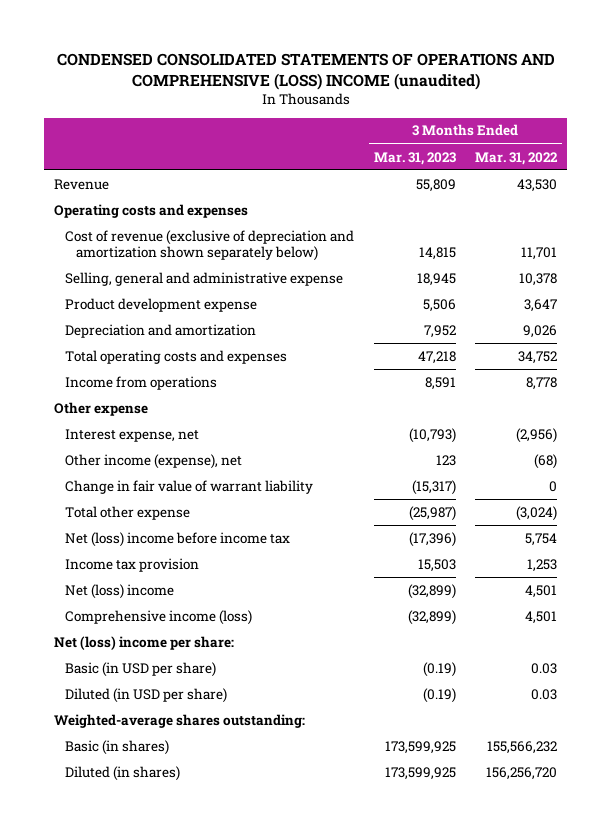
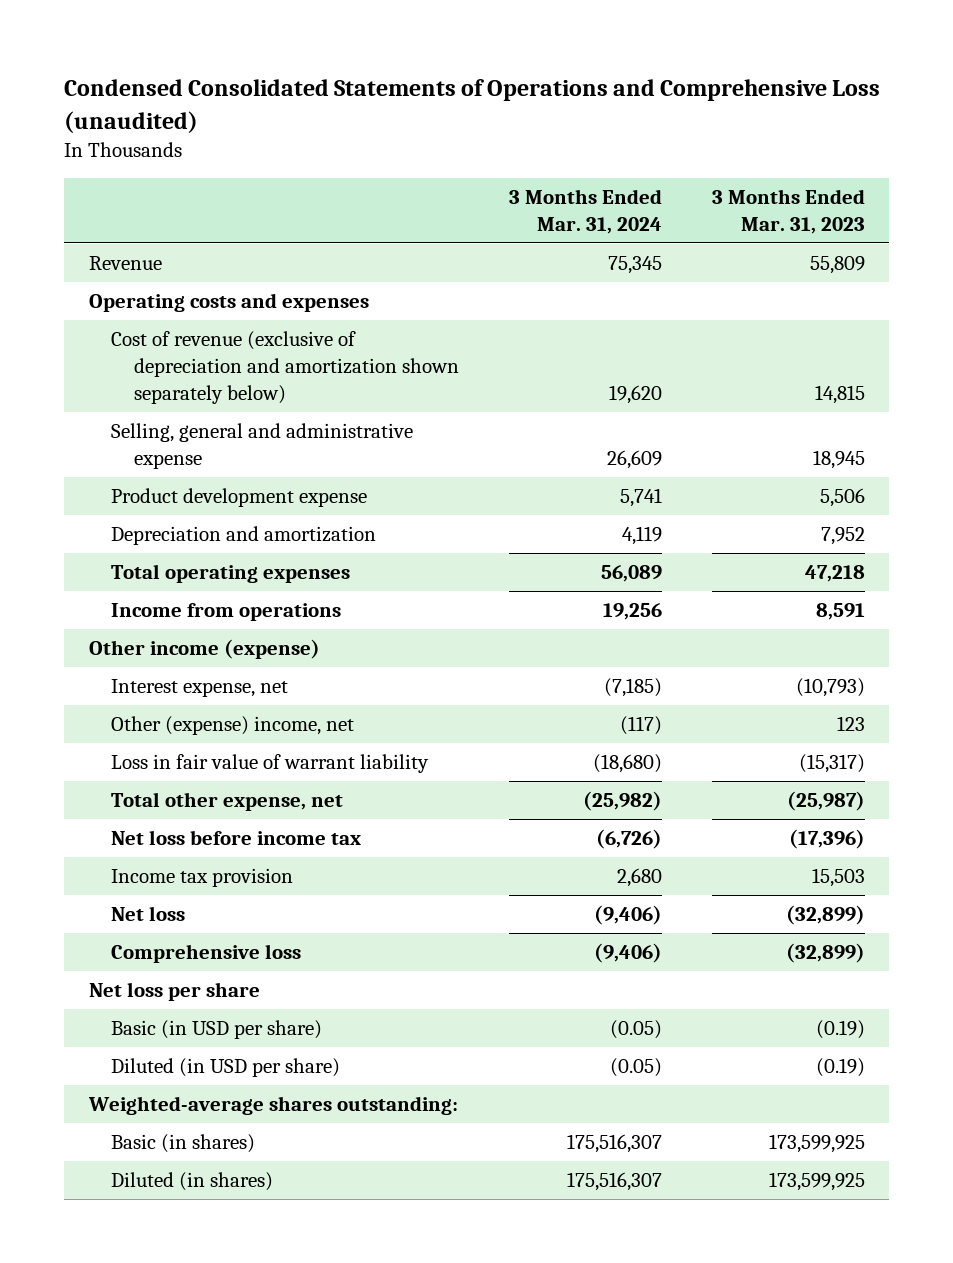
[56,53,555,91] CONDENSED CONSOLIDATED STATEMENTS OF OPERATIONS AND COMPREHENSIVE (LOSS) INCOME (unaudited) -> [63,79,880,133] Condensed Consolidated Statements of Operations and Comprehensive Loss (unaudited)
[474,151,558,165] Mar. 31, 2022 -> none
none -> [508,188,662,234] 3 Months Ended Mar. 31, 2024
[65,349,288,364] Total operating costs and expenses -> [111,564,351,584] Total operating expenses
[54,401,149,416] Other expense -> [88,639,320,660] Other income (expense)
[65,453,243,469] Other income (expense), net -> [111,716,355,736] Other (expense) income, net
[65,479,314,494] Change in fair value of warrant liability -> [111,754,430,774] Loss in fair value of warrant liability
[65,505,191,520] Total other expense -> [111,792,344,812] Total other expense, net
[65,531,291,547] Net (loss) income before income tax -> [111,830,362,846] Net loss before income tax
[65,583,175,599] Net (loss) income -> [111,906,186,922] Net loss
[65,609,253,625] Comprehensive income (loss) -> [111,944,302,964] Comprehensive loss
[54,635,235,650] Net (loss) income per share: -> [88,982,260,1002] Net loss per share

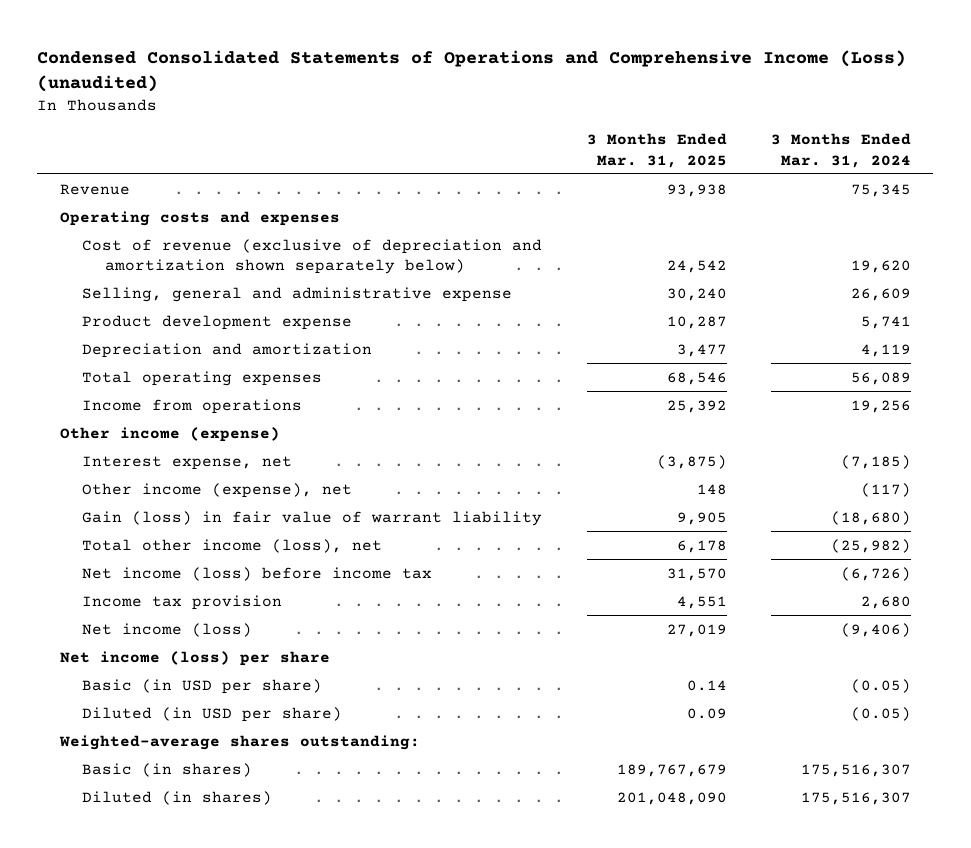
[63,79,880,133] Condensed Consolidated Statements of Operations and Comprehensive Loss (unaudited) -> [37,49,907,92] Condensed Consolidated Statements of Operations and Comprehensive Income (Loss) (unaudited)
[711,188,865,234] 3 Months Ended Mar. 31, 2023 -> none
none -> [586,133,727,168] 3 Months Ended Mar. 31, 2025
[111,716,355,736] Other (expense) income, net -> [82,482,353,498] Other income (expense), net
[111,754,430,774] Loss in fair value of warrant liability -> [82,510,543,526] Gain (loss) in fair value of warrant liability
[111,792,344,812] Total other expense, net -> [82,538,383,553] Total other income (loss), net
[111,830,362,846] Net loss before income tax -> [82,566,433,581] Net income (loss) before income tax
[111,944,302,964] Comprehensive loss -> none
[111,906,186,922] Net loss -> [82,622,253,637] Net income (loss)
[88,982,260,1002] Net loss per share -> [59,650,330,666] Net income (loss) per share

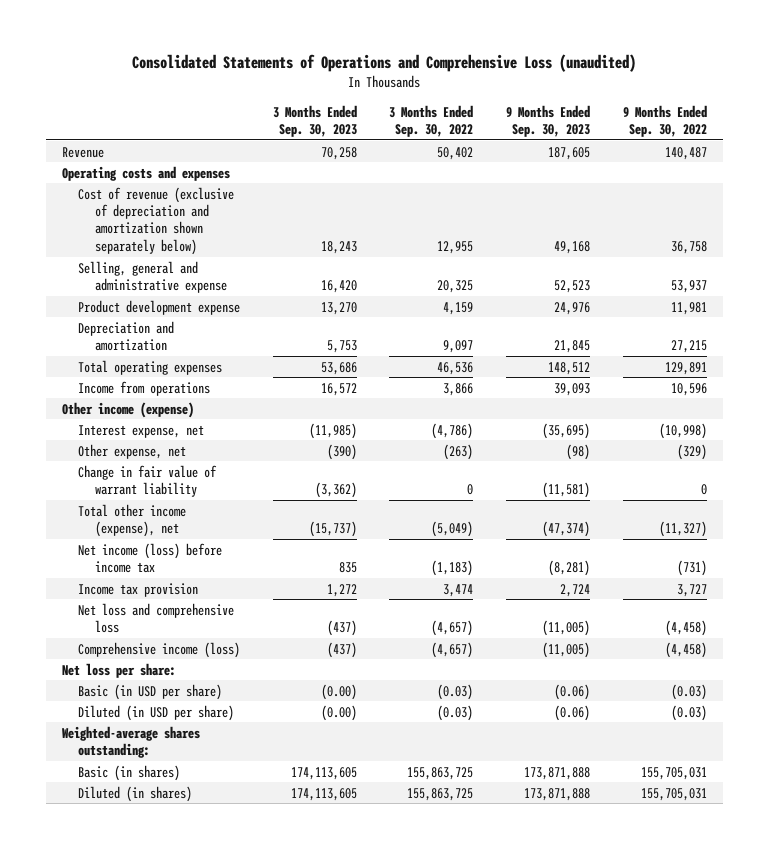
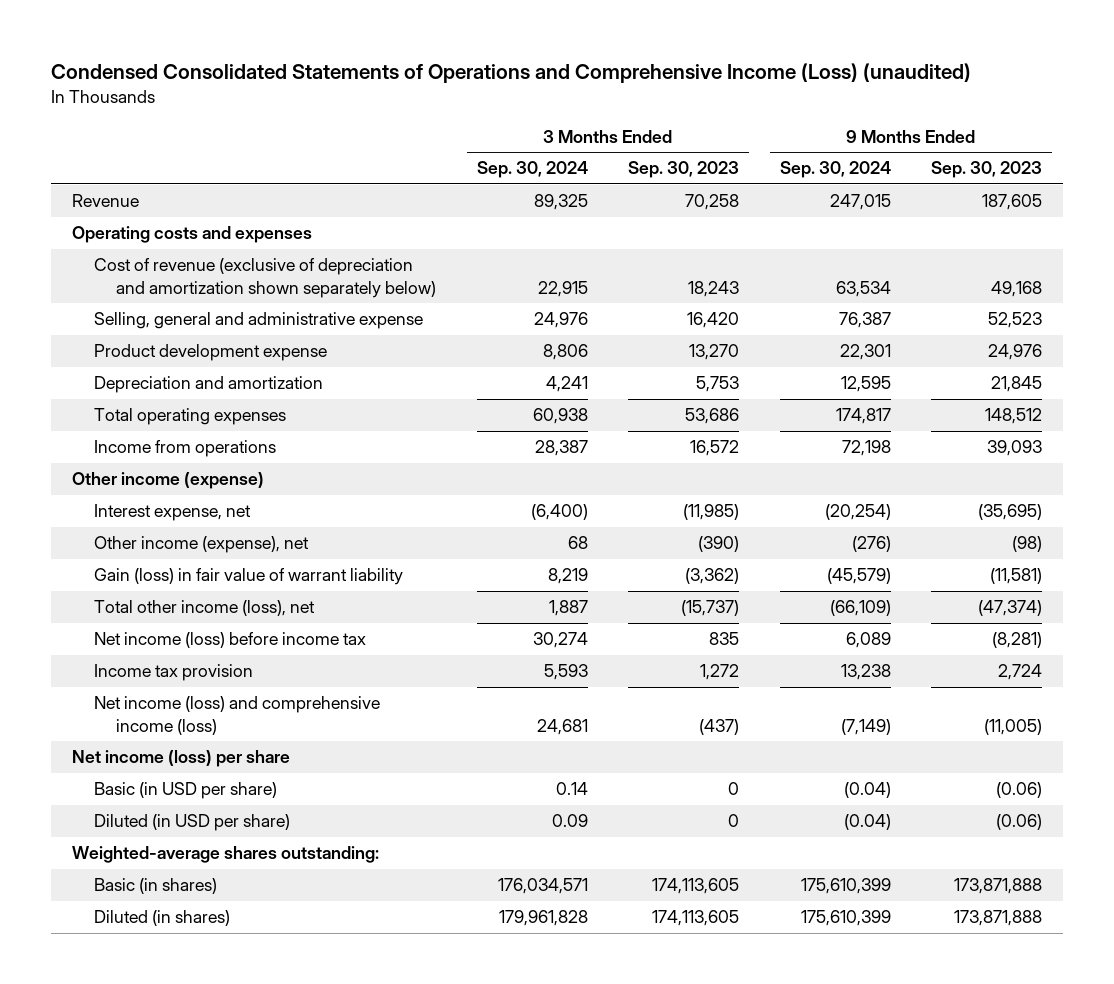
[132,53,637,72] Consolidated Statements of Operations and Comprehensive Loss (unaudited) -> [51,62,972,83] Condensed Consolidated Statements of Operations and Comprehensive Income (Loss) (unaudited)
[389,104,474,138] 3 Months Ended Sep. 30, 2022 -> none
[622,104,707,138] 9 Months Ended Sep. 30, 2022 -> none
none -> [476,161,588,179] Sep. 30, 2024
none -> [779,161,891,179] Sep. 30, 2024
[78,443,187,459] Other expense, net -> [94,536,310,554] Other income (expense), net
[78,464,218,498] Change in fair value of warrant liability -> [94,568,404,586] Gain (loss) in fair value of warrant liability
[78,503,187,538] Total other income (expense), net -> [94,600,316,617] Total other income (loss), net
[78,641,241,658] Comprehensive income (loss) -> none
[78,602,235,634] Net loss and comprehensive loss -> [94,696,381,736] Net income (loss) and comprehensive income (loss)
[62,662,177,678] Net loss per share: -> [71,750,290,768] Net income (loss) per share
[320,683,357,700] (0.00) -> [728,782,740,796] 0
[320,704,357,721] (0.00) -> [728,814,740,828] 0

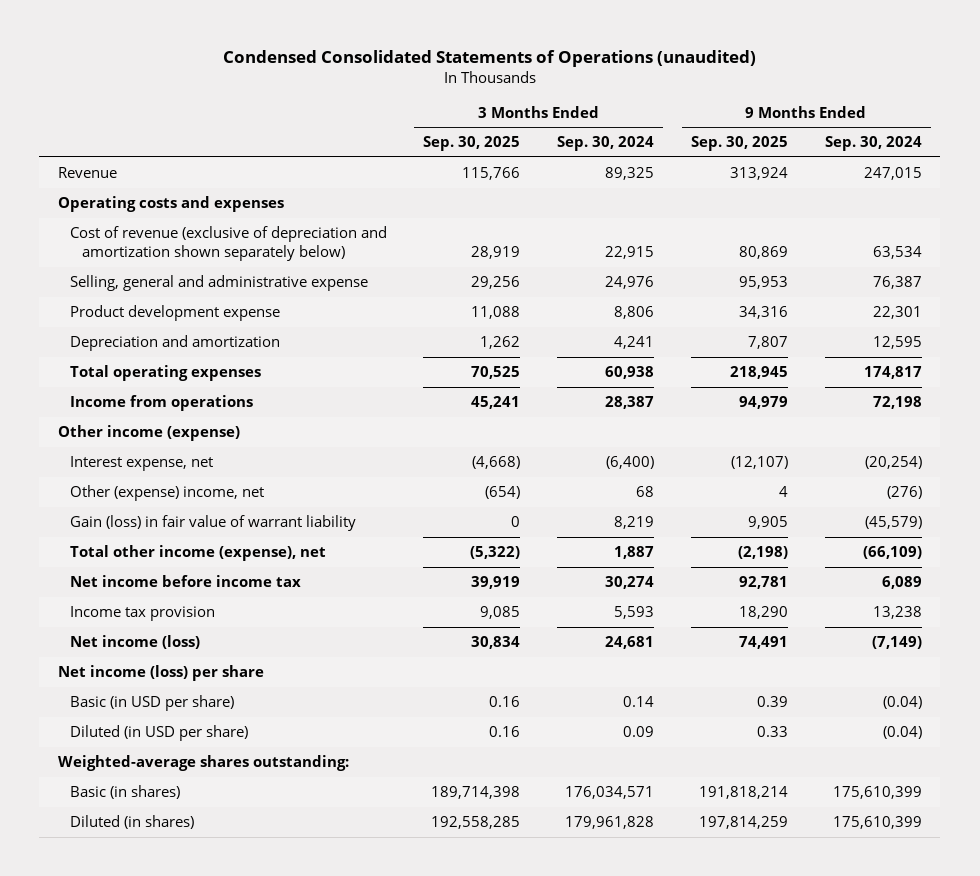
[51,62,972,83] Condensed Consolidated Statements of Operations and Comprehensive Income (Loss) (unaudited) -> [222,49,756,67] Condensed Consolidated Statements of Operations (unaudited)
[628,161,740,179] Sep. 30, 2023 -> none
[931,161,1043,179] Sep. 30, 2023 -> none
none -> [423,136,521,152] Sep. 30, 2025
none -> [691,136,789,152] Sep. 30, 2025
[94,536,310,554] Other income (expense), net -> [69,485,264,502] Other (expense) income, net
[94,600,316,617] Total other income (loss), net -> [69,545,326,562] Total other income (expense), net
[94,632,367,649] Net income (loss) before income tax -> [69,575,301,588] Net income before income tax
[94,696,381,736] Net income (loss) and comprehensive income (loss) -> [69,635,200,650] Net income (loss)

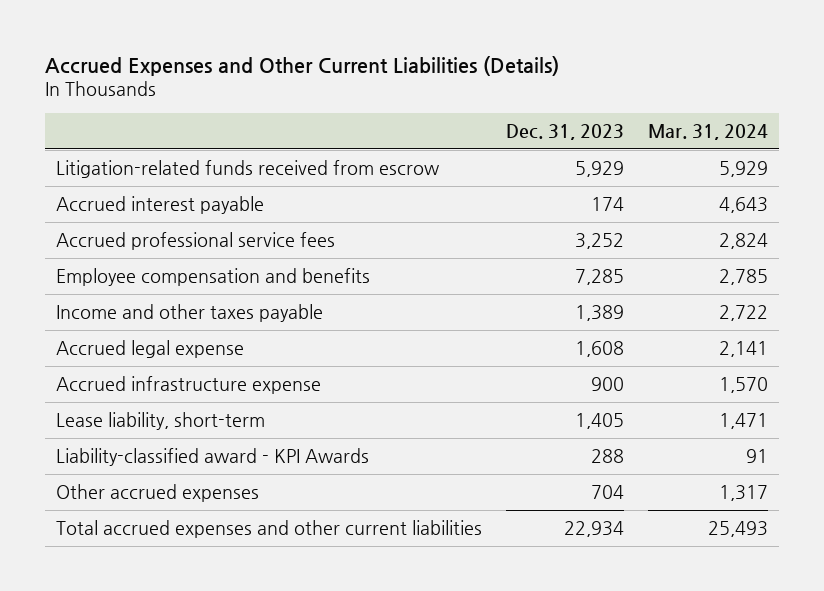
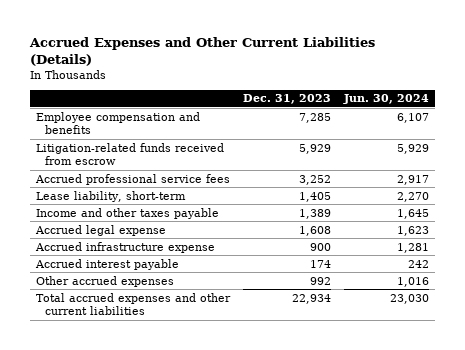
[647,123,768,140] Mar. 31, 2024 -> none
none -> [342,94,429,105] Jun. 30, 2024
[56,267,371,286] Employee compensation and benefits -> [35,111,200,135] Employee compensation and benefits
[56,411,266,430] Lease liability, short-term -> [35,190,186,202] Lease liability, short-term
[56,447,370,466] Liability-classified award - KPI Awards -> none
[56,195,265,214] Accrued interest payable -> [34,258,179,270] Accrued interest payable
[590,484,624,499] 704 -> [309,276,331,285] 992

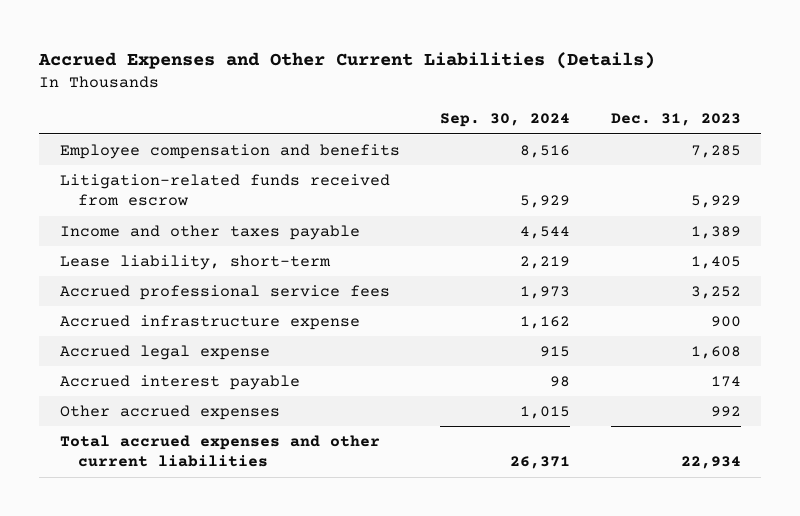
[342,94,429,105] Jun. 30, 2024 -> none
none -> [440,113,571,128] Sep. 30, 2024
[35,190,186,202] Lease liability, short-term -> [59,254,331,270] Lease liability, short-term
[34,173,230,185] Accrued professional service fees -> [59,284,390,300] Accrued professional service fees
[34,224,166,236] Accrued legal expense -> [59,344,270,360] Accrued legal expense

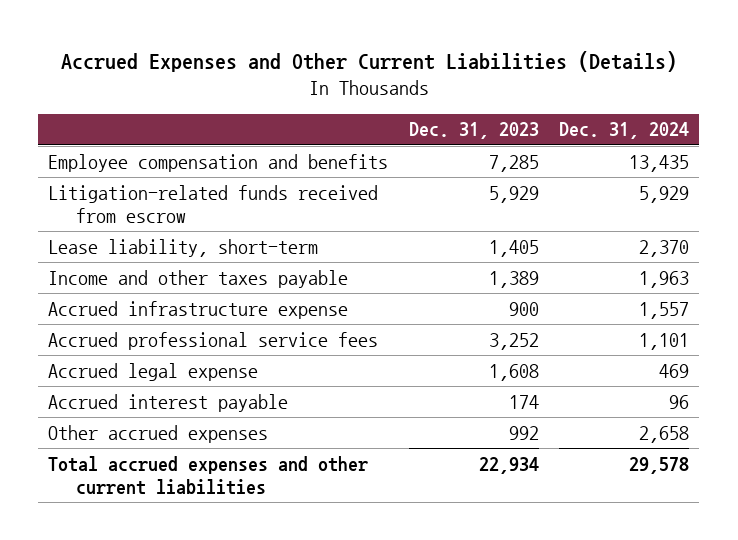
[440,113,571,128] Sep. 30, 2024 -> none
none -> [559,122,690,140] Dec. 31, 2024
[59,224,360,240] Income and other taxes payable -> [48,269,349,288] Income and other taxes payable
[59,284,390,300] Accrued professional service fees -> [48,331,379,350] Accrued professional service fees

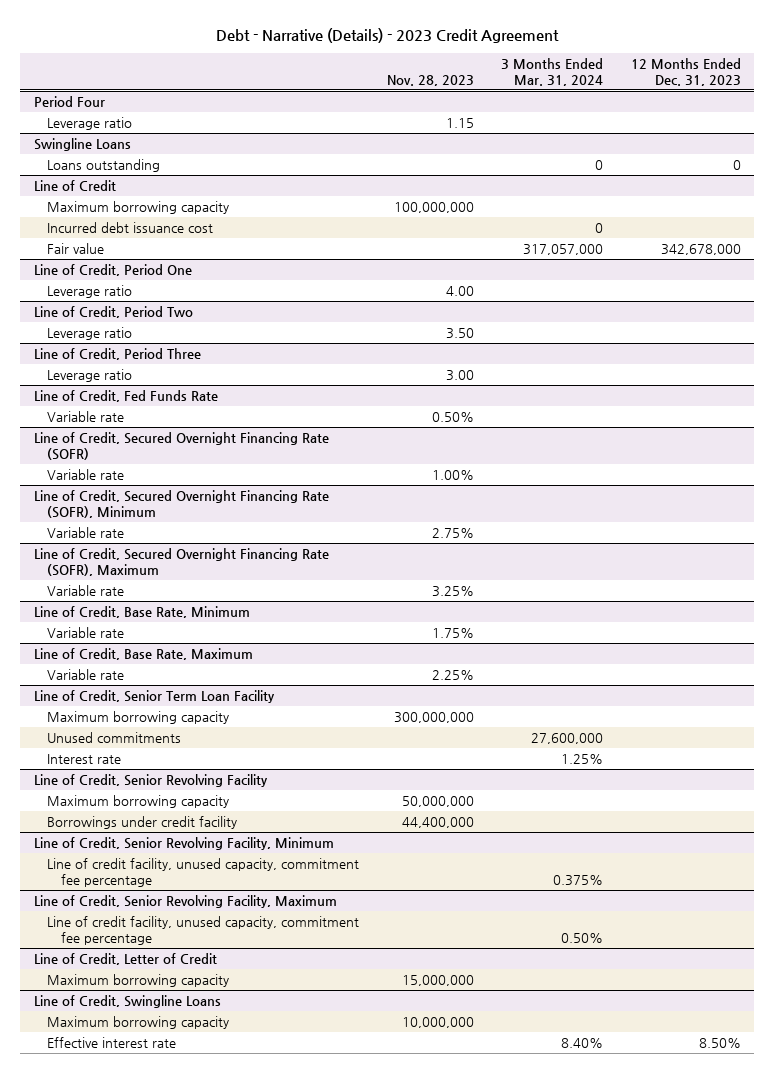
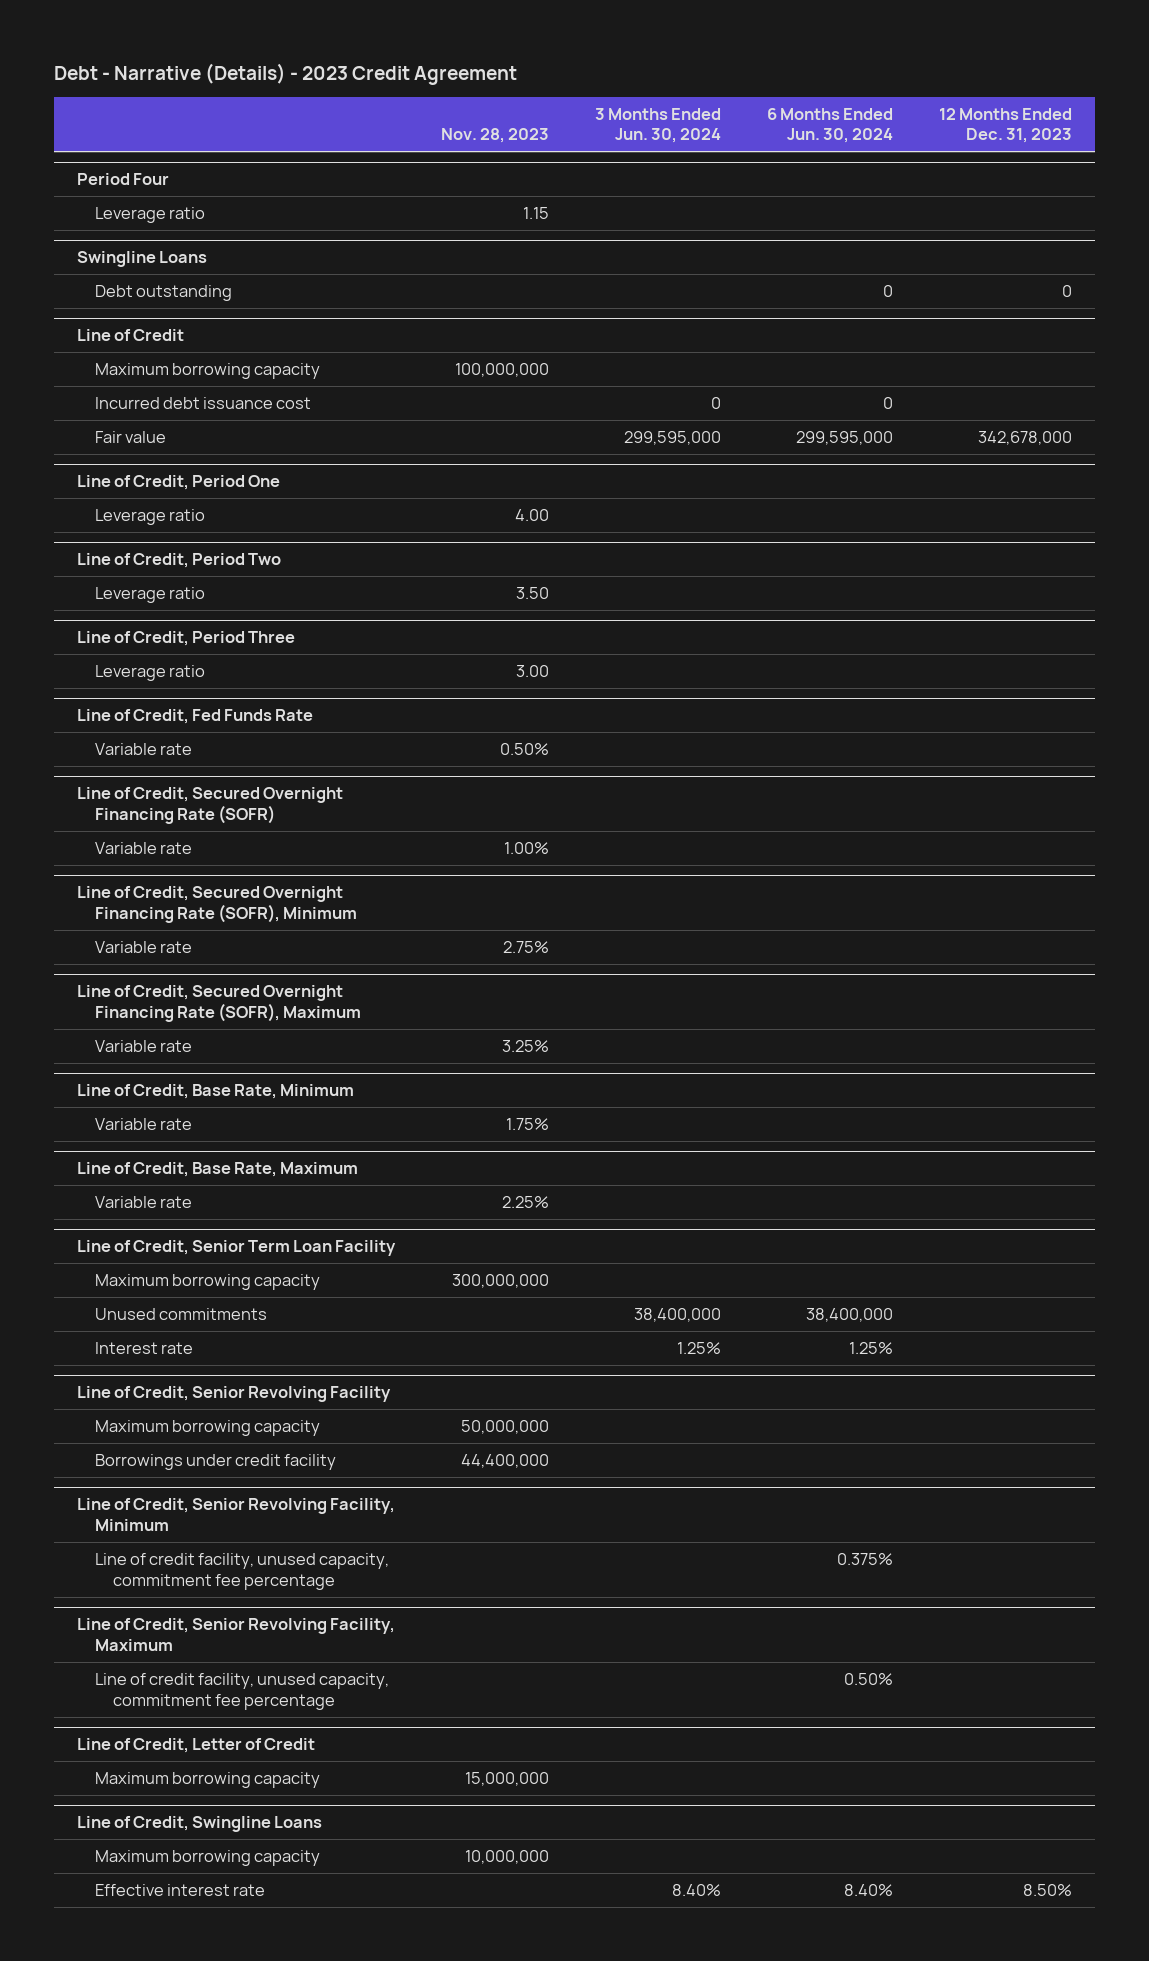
[501,57,604,86] 3 Months Ended Mar. 31, 2024 -> none
none -> [594,107,721,144] 3 Months Ended Jun. 30, 2024
none -> [766,107,893,144] 6 Months Ended Jun. 30, 2024
[47,158,161,172] Loans outstanding -> [95,285,233,302] Debt outstanding

